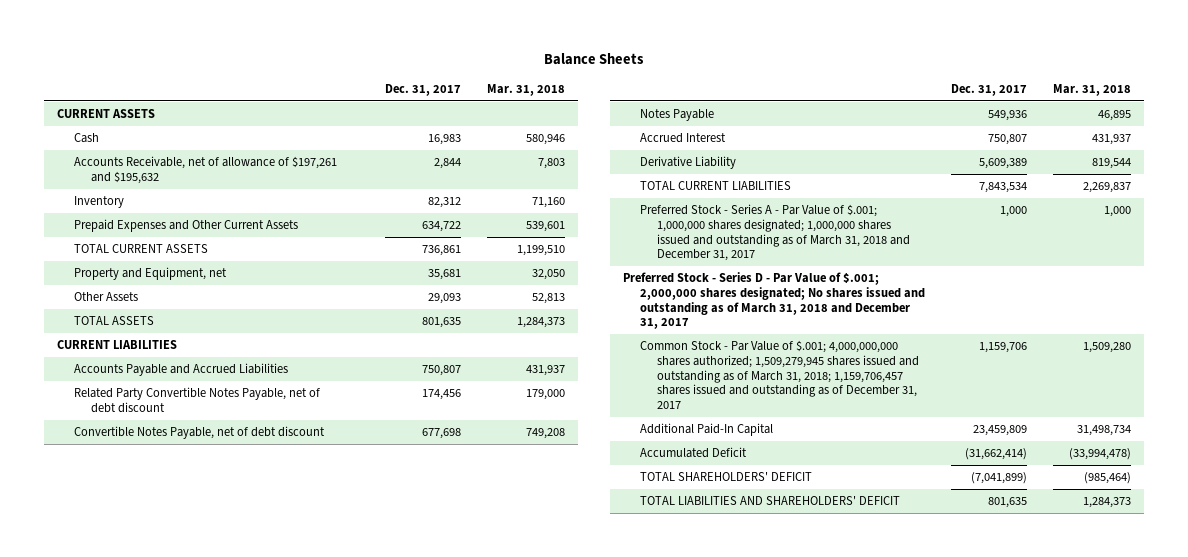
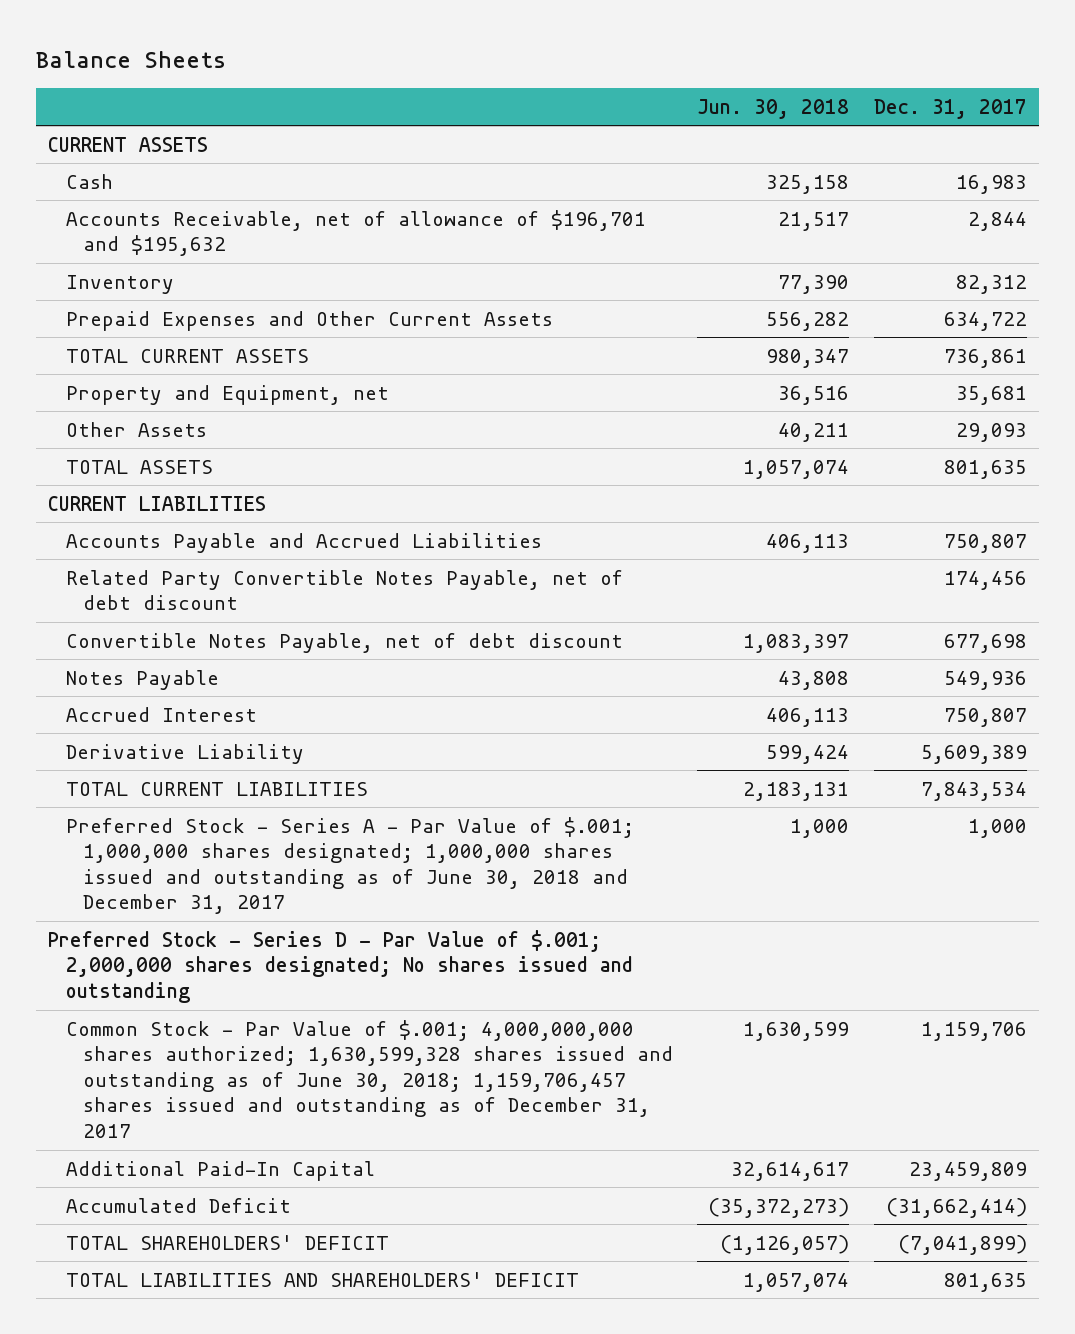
[487,83,566,96] Mar. 31, 2018 -> none
none -> [697,98,850,119] Jun. 30, 2018
[73,156,337,184] Accounts Receivable, net of allowance of $197,261 and $195,632 -> [65,209,646,257] Accounts Receivable, net of allowance of $196,701 and $195,632
[639,204,910,262] Preferred Stock - Series A - Par Value of $.001; 1,000,000 shares designated; 1,000,000 shares issued and outstanding as of March 31, 2018 and December 31, 2017 -> [65,816,634,915] Preferred Stock - Series A - Par Value of $.001; 1,000,000 shares designated; 1,000,000 shares issued and outstanding as of June 30, 2018 and December 31, 2017
[622,272,925,330] Preferred Stock - Series D - Par Value of $.001; 2,000,000 shares designated; No shares issued and outstanding as of March 31, 2018 and December 31, 2017 -> [48,929,633,1003] Preferred Stock - Series D - Par Value of $.001; 2,000,000 shares designated; No shares issued and outstanding
[639,340,919,409] Common Stock - Par Value of $.001; 4,000,000,000 shares authorized; 1,509,279,945 shares issued and outstanding as of March 31, 2018; 1,159,706,457 shares issued and outstanding as of December 31, 2017 -> [65,1019,674,1138] Common Stock - Par Value of $.001; 4,000,000,000 shares authorized; 1,630,599,328 shares issued and outstanding as of June 30, 2018; 1,159,706,457 shares issued and outstanding as of December 31, 2017

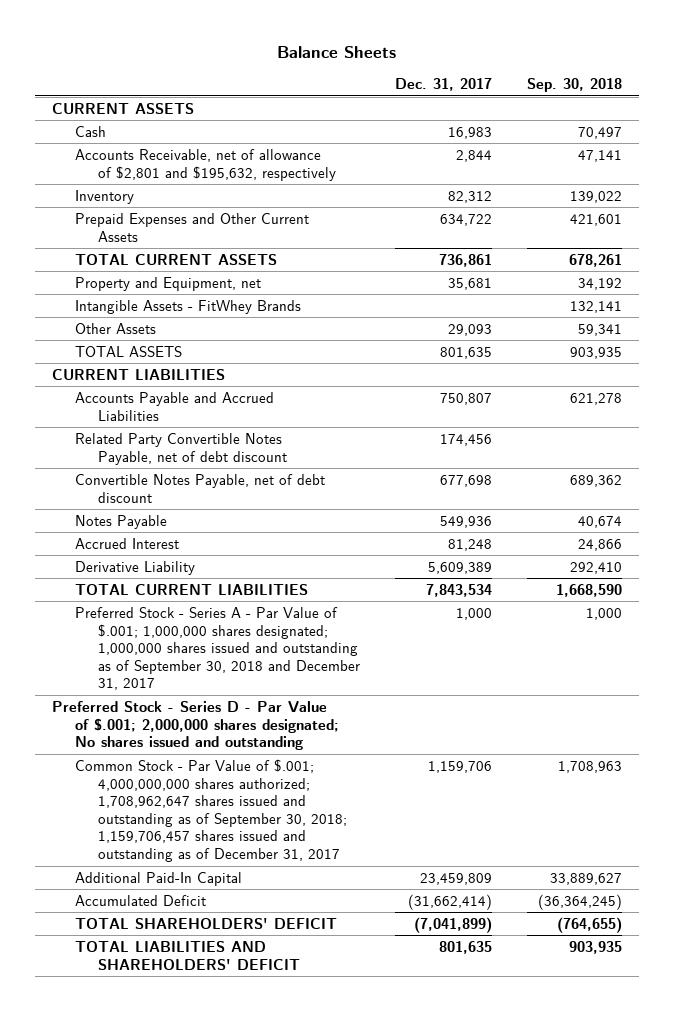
[697,98,850,119] Jun. 30, 2018 -> none
none -> [526,78,622,93] Sep. 30, 2018
[65,209,646,257] Accounts Receivable, net of allowance of $196,701 and $195,632 -> [75,148,337,181] Accounts Receivable, net of allowance of $2,801 and $195,632, respectively
none -> [75,299,302,314] Intangible Assets - FitWhey Brands
[943,707,1027,727] 750,807 -> [447,538,492,551] 81,248
[65,816,634,915] Preferred Stock - Series A - Par Value of $.001; 1,000,000 shares designated; 1,000,000 shares issued and outstanding as of June 30, 2018 and December 31, 2017 -> [75,606,361,691] Preferred Stock - Series A - Par Value of $.001; 1,000,000 shares designated; 1,000,000 shares issued and outstanding as of September 30, 2018 and December 31, 2017
[65,1019,674,1138] Common Stock - Par Value of $.001; 4,000,000,000 shares authorized; 1,630,599,328 shares issued and outstanding as of June 30, 2018; 1,159,706,457 shares issued and outstanding as of December 31, 2017 -> [75,758,348,863] Common Stock - Par Value of $.001; 4,000,000,000 shares authorized; 1,708,962,647 shares issued and outstanding as of September 30, 2018; 1,159,706,457 shares issued and outstanding as of December 31, 2017

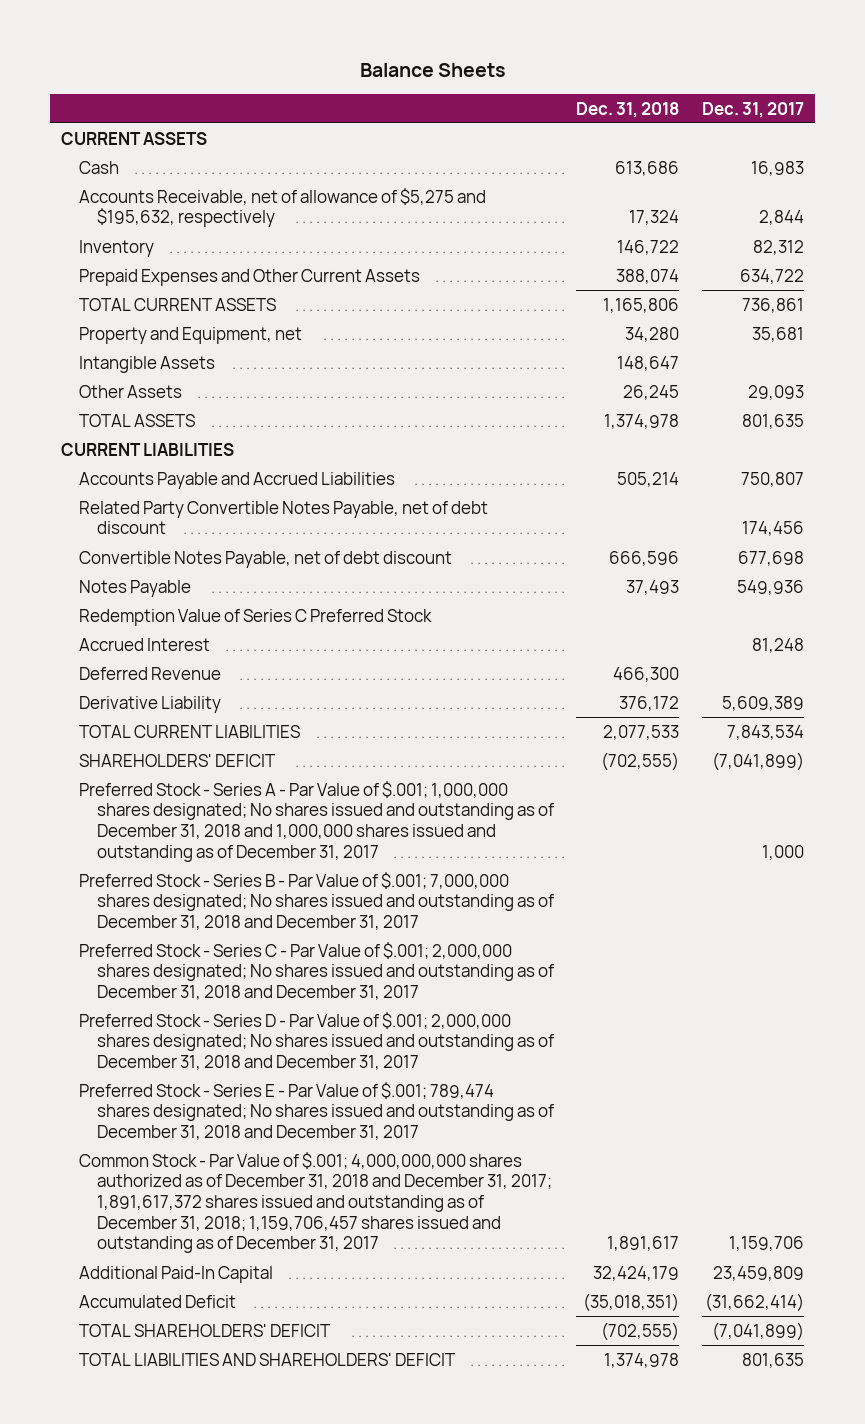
[526,78,622,93] Sep. 30, 2018 -> none
none -> [576,101,680,118] Dec. 31, 2018
[75,148,337,181] Accounts Receivable, net of allowance of $2,801 and $195,632, respectively -> [79,187,487,228] Accounts Receivable, net of allowance of $5,275 and $195,632, respectively
[75,299,302,314] Intangible Assets - FitWhey Brands -> [79,355,216,373] Intangible Assets
none -> [79,608,433,626] Redemption Value of Series C Preferred Stock
none -> [79,666,222,680] Deferred Revenue
none -> [79,753,276,767] SHAREHOLDERS' DEFICIT
[75,606,361,691] Preferred Stock - Series A - Par Value of $.001; 1,000,000 shares designated; 1,000,000 shares issued and outstanding as of September 30, 2018 and December 31, 2017 -> [79,780,555,862] Preferred Stock - Series A - Par Value of $.001; 1,000,000 shares designated; No shares issued and outstanding as of December 31, 2018 and 1,000,000 shares issued and outstanding as of December 31, 2017
none -> [79,871,555,930] Preferred Stock - Series B - Par Value of $.001; 7,000,000 shares designated; No shares issued and outstanding as of December 31, 2018 and December 31, 2017
none -> [79,941,555,1000] Preferred Stock - Series C - Par Value of $.001; 2,000,000 shares designated; No shares issued and outstanding as of December 31, 2018 and December 31, 2017
[52,700,340,751] Preferred Stock - Series D - Par Value of $.001; 2,000,000 shares designated; No shares issued and outstanding -> [79,1011,555,1070] Preferred Stock - Series D - Par Value of $.001; 2,000,000 shares designated; No shares issued and outstanding as of December 31, 2018 and December 31, 2017
none -> [79,1081,555,1140] Preferred Stock - Series E - Par Value of $.001; 789,474 shares designated; No shares issued and outstanding as of December 31, 2018 and December 31, 2017
[75,758,348,863] Common Stock - Par Value of $.001; 4,000,000,000 shares authorized; 1,708,962,647 shares issued and outstanding as of September 30, 2018; 1,159,706,457 shares issued and outstanding as of December 31, 2017 -> [79,1151,553,1254] Common Stock - Par Value of $.001; 4,000,000,000 shares authorized as of December 31, 2018 and December 31, 2017; 1,891,617,372 shares issued and outstanding as of December 31, 2018; 1,159,706,457 shares issued and outstanding as of December 31, 2017

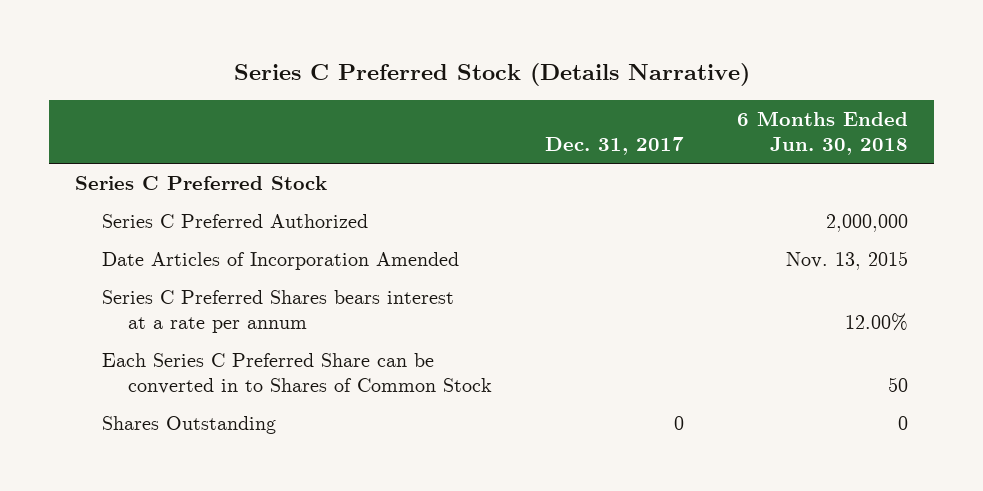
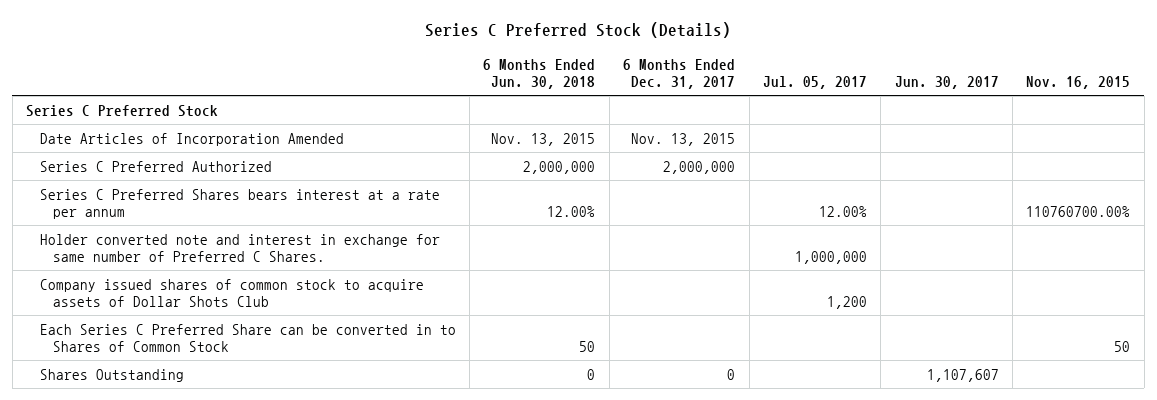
[233,63,750,87] Series C Preferred Stock (Details Narrative) -> [425,22,732,39] Series C Preferred Stock (Details)
[544,137,684,156] Dec. 31, 2017 -> none
none -> [623,58,736,89] 6 Months Ended Dec. 31, 2017
none -> [762,75,867,89] Jul. 05, 2017
none -> [894,75,999,89] Jun. 30, 2017
none -> [1026,75,1131,89] Nov. 16, 2015
[101,213,368,228] Series C Preferred Authorized -> [39,160,272,172] Series C Preferred Authorized
none -> [39,233,440,263] Holder converted note and interest in exchange for same number of Preferred C Shares.
none -> [39,278,424,308] Company issued shares of common stock to acquire assets of Dollar Shots Club

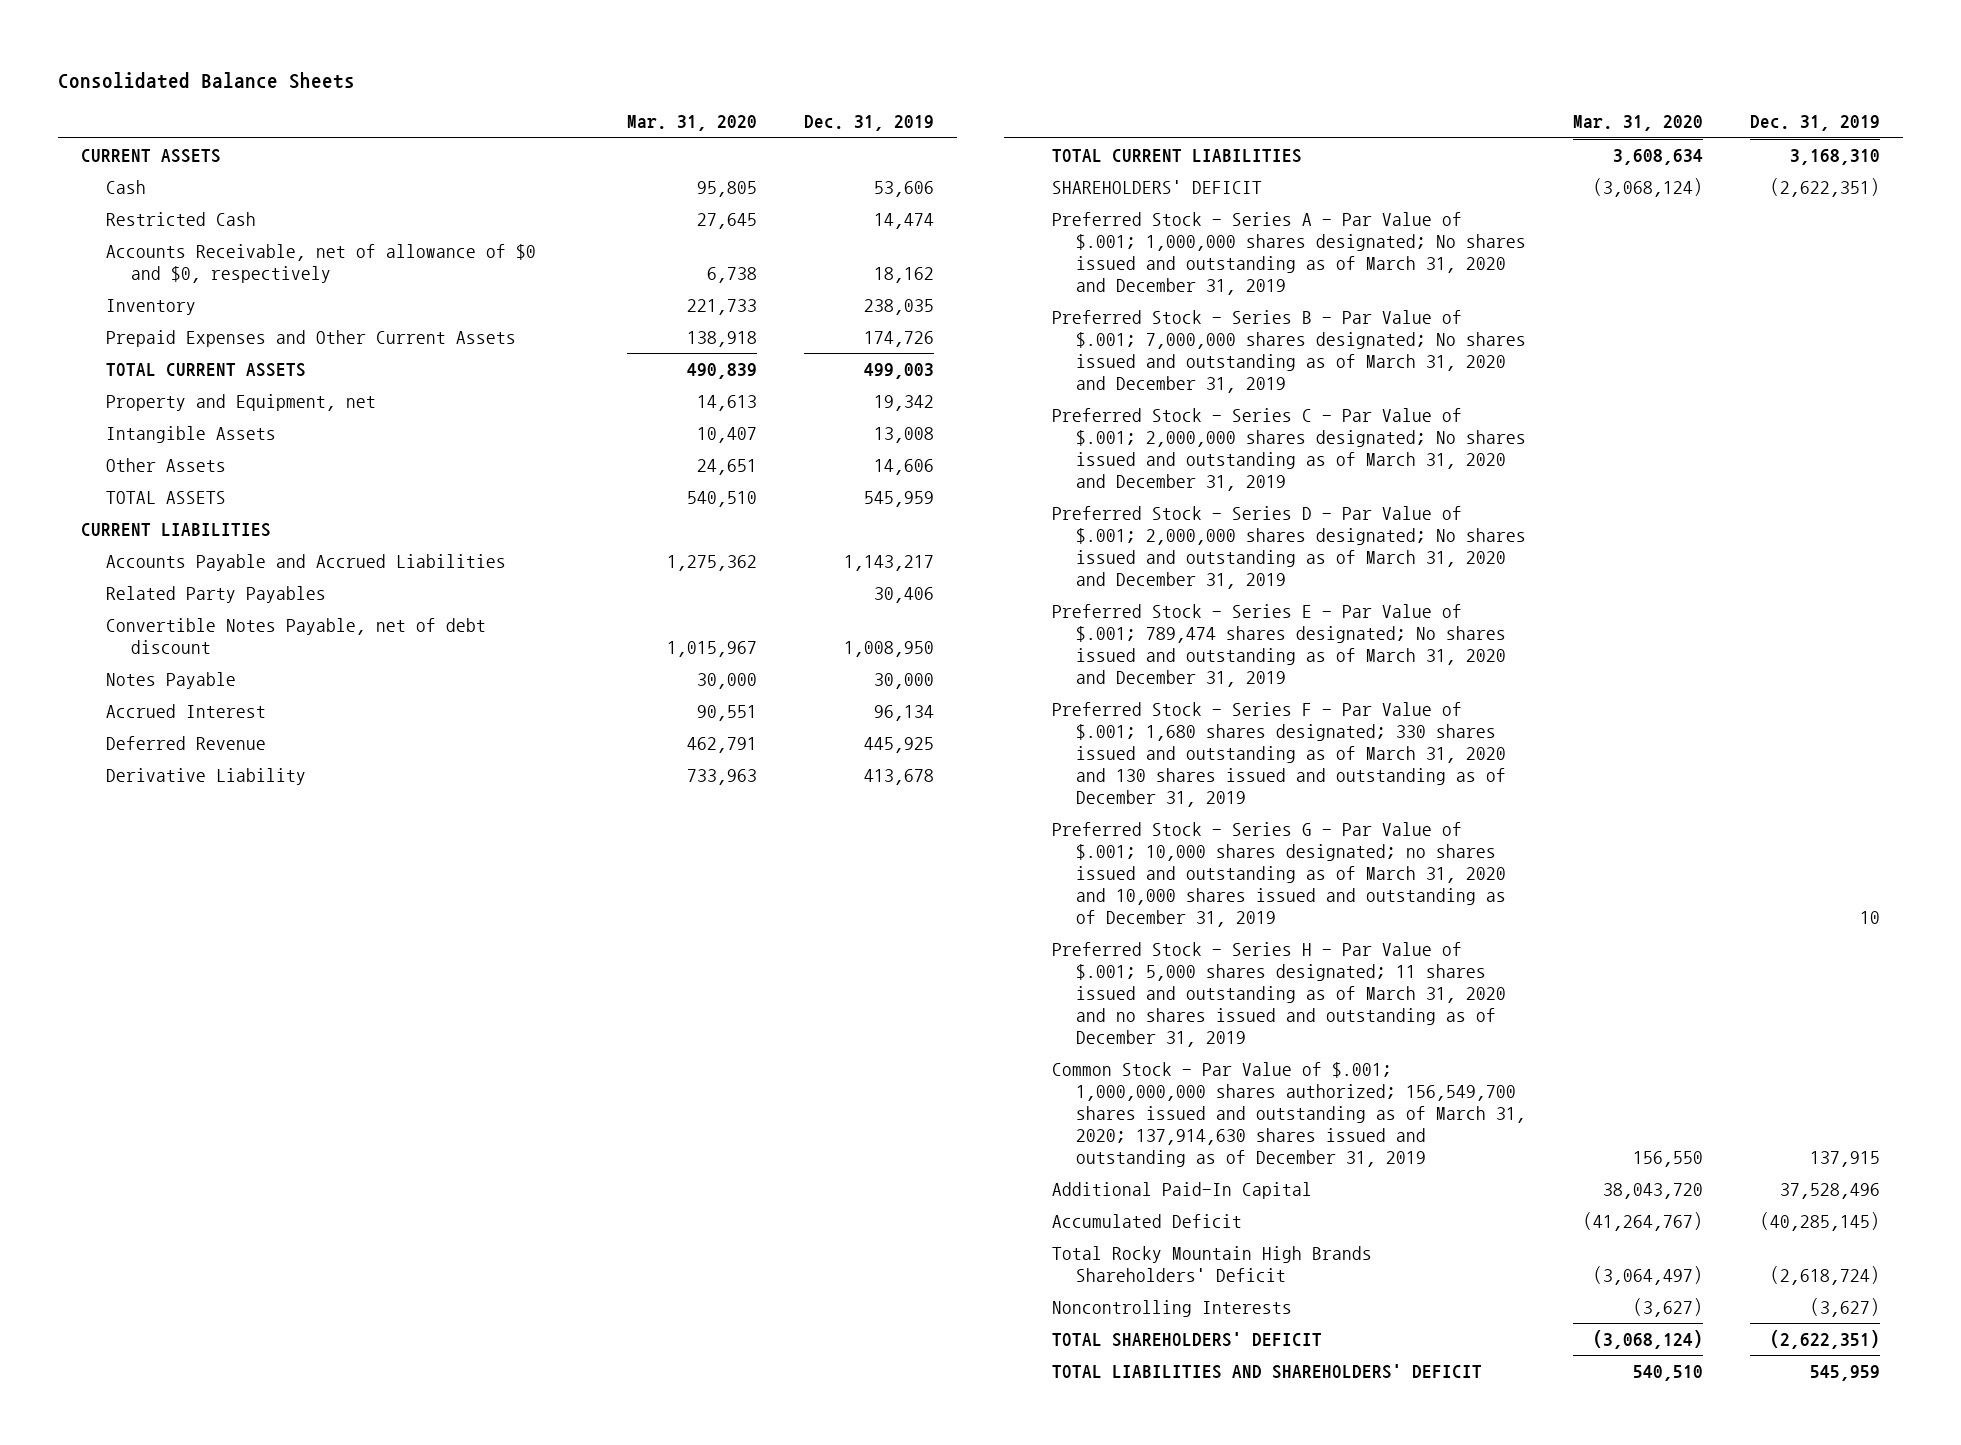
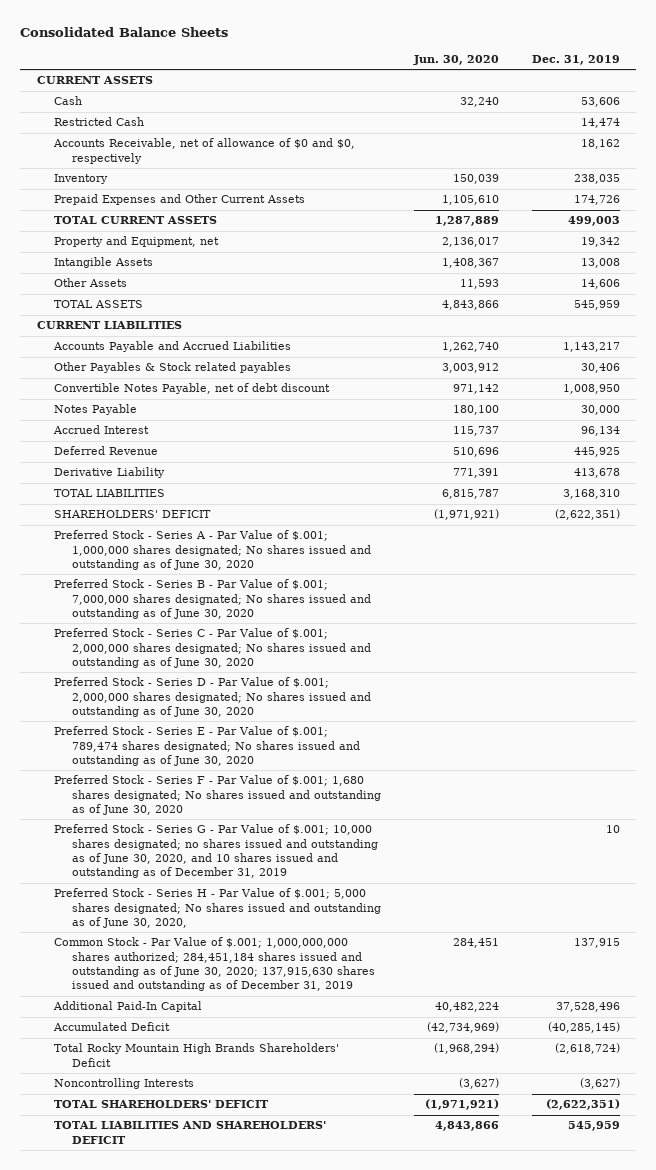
[627,115,758,132] Mar. 31, 2020 -> none
none -> [412,54,499,65] Jun. 30, 2020
[106,586,327,604] Related Party Payables -> [54,362,292,374] Other Payables & Stock related payables
[1051,149,1302,164] TOTAL CURRENT LIABILITIES -> [54,489,166,498] TOTAL LIABILITIES
[1051,212,1527,296] Preferred Stock - Series A - Par Value of $.001; 1,000,000 shares designated; No shares issued and outstanding as of March 31, 2020 and December 31, 2019 -> [54,530,371,571] Preferred Stock - Series A - Par Value of $.001; 1,000,000 shares designated; No shares issued and outstanding as of June 30, 2020
[1051,310,1527,394] Preferred Stock - Series B - Par Value of $.001; 7,000,000 shares designated; No shares issued and outstanding as of March 31, 2020 and December 31, 2019 -> [54,579,371,620] Preferred Stock - Series B - Par Value of $.001; 7,000,000 shares designated; No shares issued and outstanding as of June 30, 2020
[1051,408,1527,492] Preferred Stock - Series C - Par Value of $.001; 2,000,000 shares designated; No shares issued and outstanding as of March 31, 2020 and December 31, 2019 -> [54,628,371,669] Preferred Stock - Series C - Par Value of $.001; 2,000,000 shares designated; No shares issued and outstanding as of June 30, 2020
[1051,506,1527,590] Preferred Stock - Series D - Par Value of $.001; 2,000,000 shares designated; No shares issued and outstanding as of March 31, 2020 and December 31, 2019 -> [54,677,371,718] Preferred Stock - Series D - Par Value of $.001; 2,000,000 shares designated; No shares issued and outstanding as of June 30, 2020
[1051,604,1507,688] Preferred Stock - Series E - Par Value of $.001; 789,474 shares designated; No shares issued and outstanding as of March 31, 2020 and December 31, 2019 -> [54,726,360,767] Preferred Stock - Series E - Par Value of $.001; 789,474 shares designated; No shares issued and outstanding as of June 30, 2020
[1051,702,1507,808] Preferred Stock - Series F - Par Value of $.001; 1,680 shares designated; 330 shares issued and outstanding as of March 31, 2020 and 130 shares issued and outstanding as of December 31, 2019 -> [54,775,381,816] Preferred Stock - Series F - Par Value of $.001; 1,680 shares designated; No shares issued and outstanding as of June 30, 2020
[1051,822,1507,928] Preferred Stock - Series G - Par Value of $.001; 10,000 shares designated; no shares issued and outstanding as of March 31, 2020 and 10,000 shares issued and outstanding as of December 31, 2019 -> [54,824,378,879] Preferred Stock - Series G - Par Value of $.001; 10,000 shares designated; no shares issued and outstanding as of June 30, 2020, and 10 shares issued and outstanding as of December 31, 2019
[1051,942,1507,1048] Preferred Stock - Series H - Par Value of $.001; 5,000 shares designated; 11 shares issued and outstanding as of March 31, 2020 and no shares issued and outstanding as of December 31, 2019 -> [54,888,381,929] Preferred Stock - Series H - Par Value of $.001; 5,000 shares designated; No shares issued and outstanding as of June 30, 2020,
[1051,1062,1527,1168] Common Stock - Par Value of $.001; 1,000,000,000 shares authorized; 156,549,700 shares issued and outstanding as of March 31, 2020; 137,914,630 shares issued and outstanding as of December 31, 2019 -> [54,937,375,992] Common Stock - Par Value of $.001; 1,000,000,000 shares authorized; 284,451,184 shares issued and outstanding as of June 30, 2020; 137,915,630 shares issued and outstanding as of December 31, 2019

